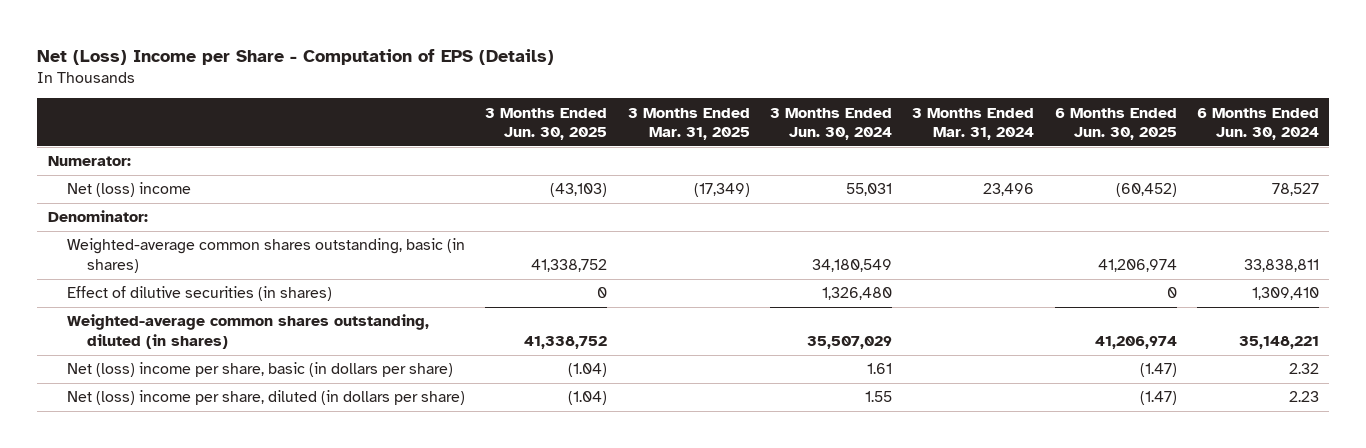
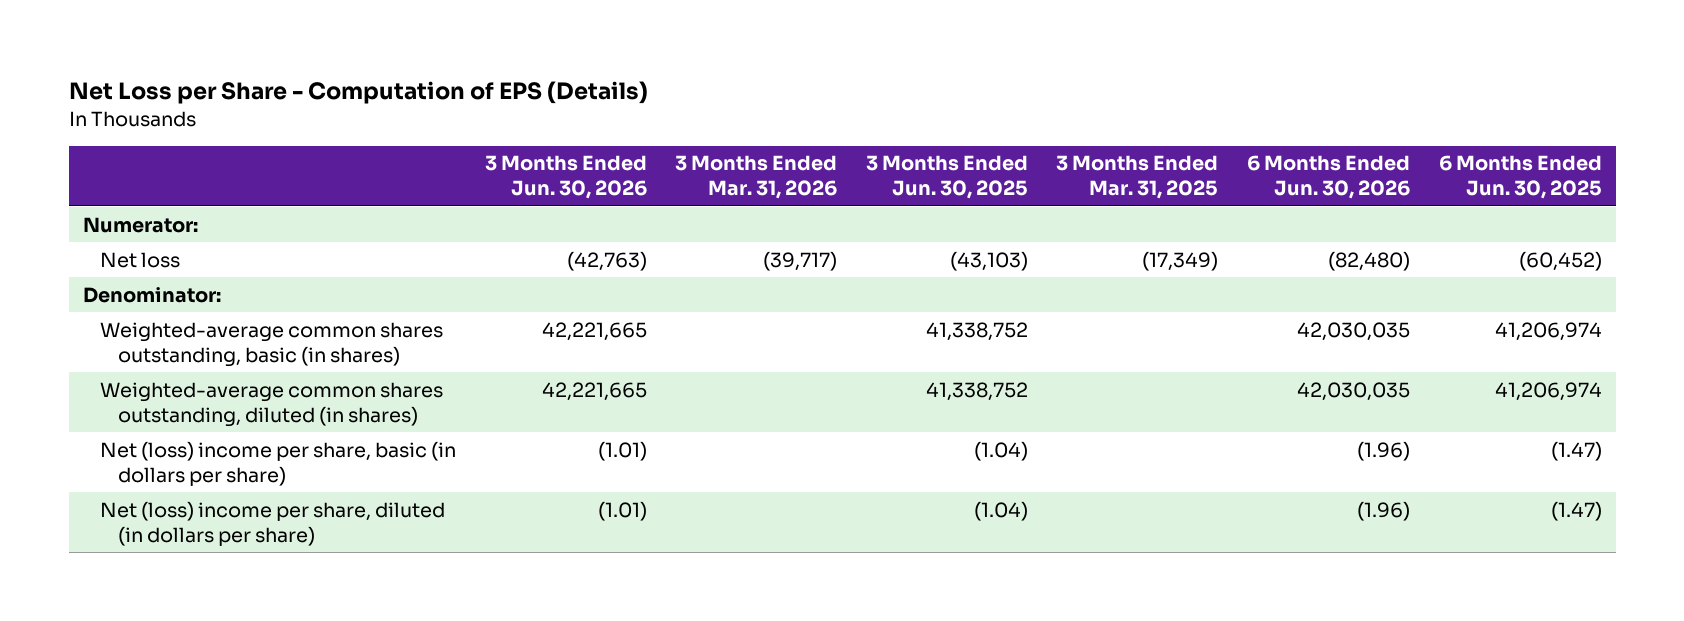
[37,48,555,65] Net (Loss) Income per Share - Computation of EPS (Details) -> [68,81,648,105] Net Loss per Share - Computation of EPS (Details)
[769,107,892,140] 3 Months Ended Jun. 30, 2024 -> none
[912,107,1035,140] 3 Months Ended Mar. 31, 2024 -> none
[1196,107,1319,140] 6 Months Ended Jun. 30, 2024 -> none
none -> [484,155,647,200] 3 Months Ended Jun. 30, 2026
none -> [675,155,838,200] 3 Months Ended Mar. 31, 2026
none -> [1247,155,1411,200] 6 Months Ended Jun. 30, 2026
[67,182,192,198] Net (loss) income -> [100,251,181,268] Net loss
[67,286,333,302] Effect of dilutive securities (in shares) -> none

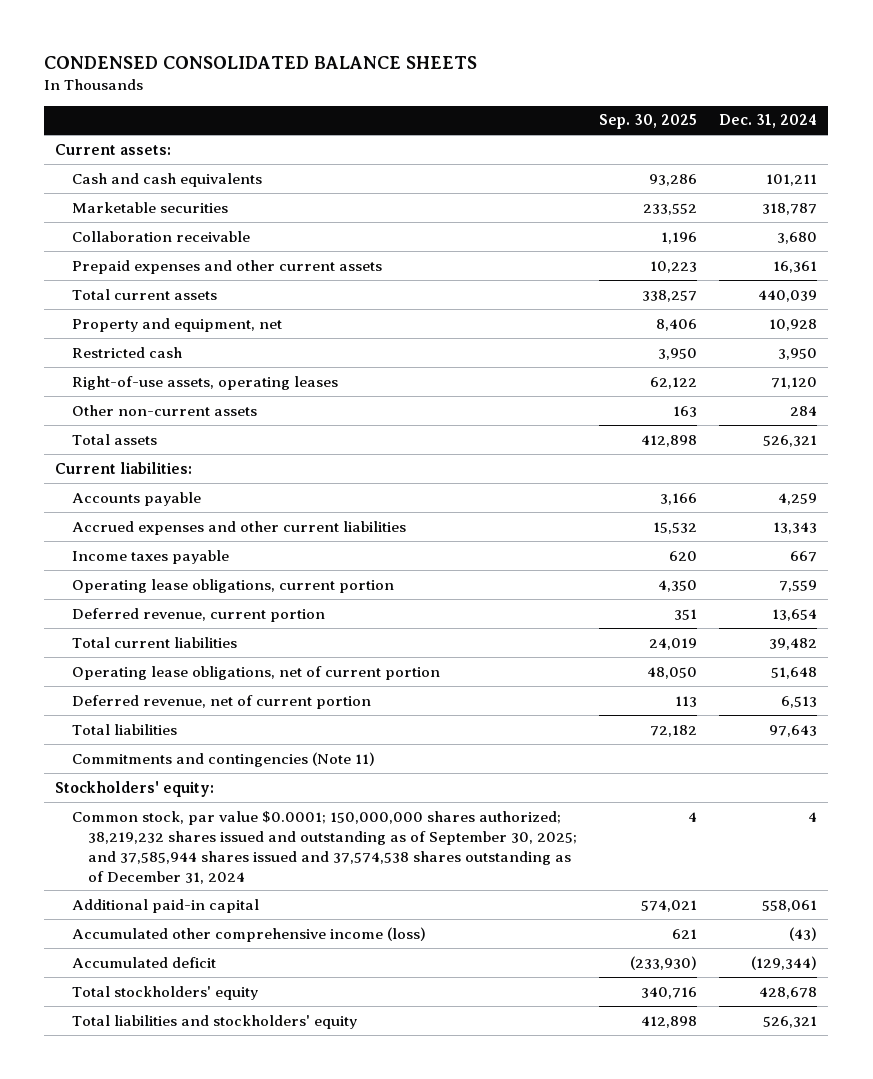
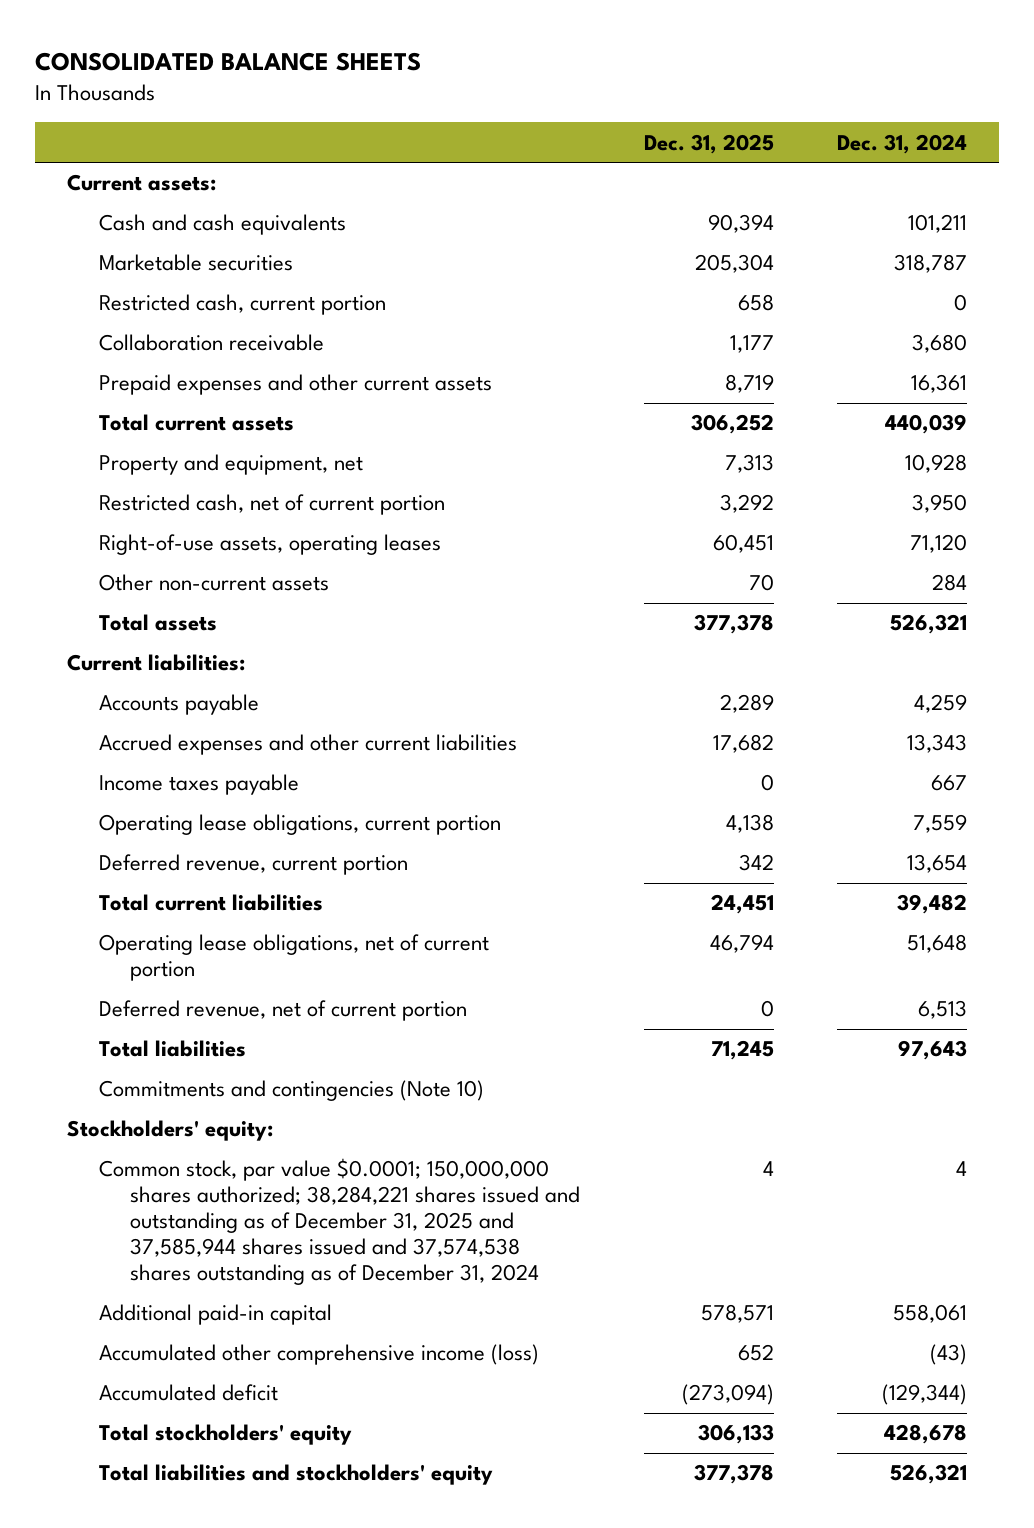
[44,55,478,69] CONDENSED CONSOLIDATED BALANCE SHEETS -> [35,51,422,71] CONSOLIDATED BALANCE SHEETS
[599,114,698,130] Sep. 30, 2025 -> none
none -> [643,133,774,154] Dec. 31, 2025
none -> [98,294,386,316] Restricted cash, current portion
[71,346,182,358] Restricted cash -> [98,494,445,516] Restricted cash, net of current portion
[71,751,375,767] Commitments and contingencies (Note 11) -> [98,1080,484,1102] Commitments and contingencies (Note 10)
[71,810,578,884] Common stock, par value $0.0001; 150,000,000 shares authorized; 38,219,232 shares issued and outstanding as of September 30, 2025; and 37,585,944 shares issued and 37,574,538 shares outstanding as of December 31, 2024 -> [98,1158,581,1286] Common stock, par value $0.0001; 150,000,000 shares authorized; 38,284,221 shares issued and outstanding as of December 31, 2025 and 37,585,944 shares issued and 37,574,538 shares outstanding as of December 31, 2024

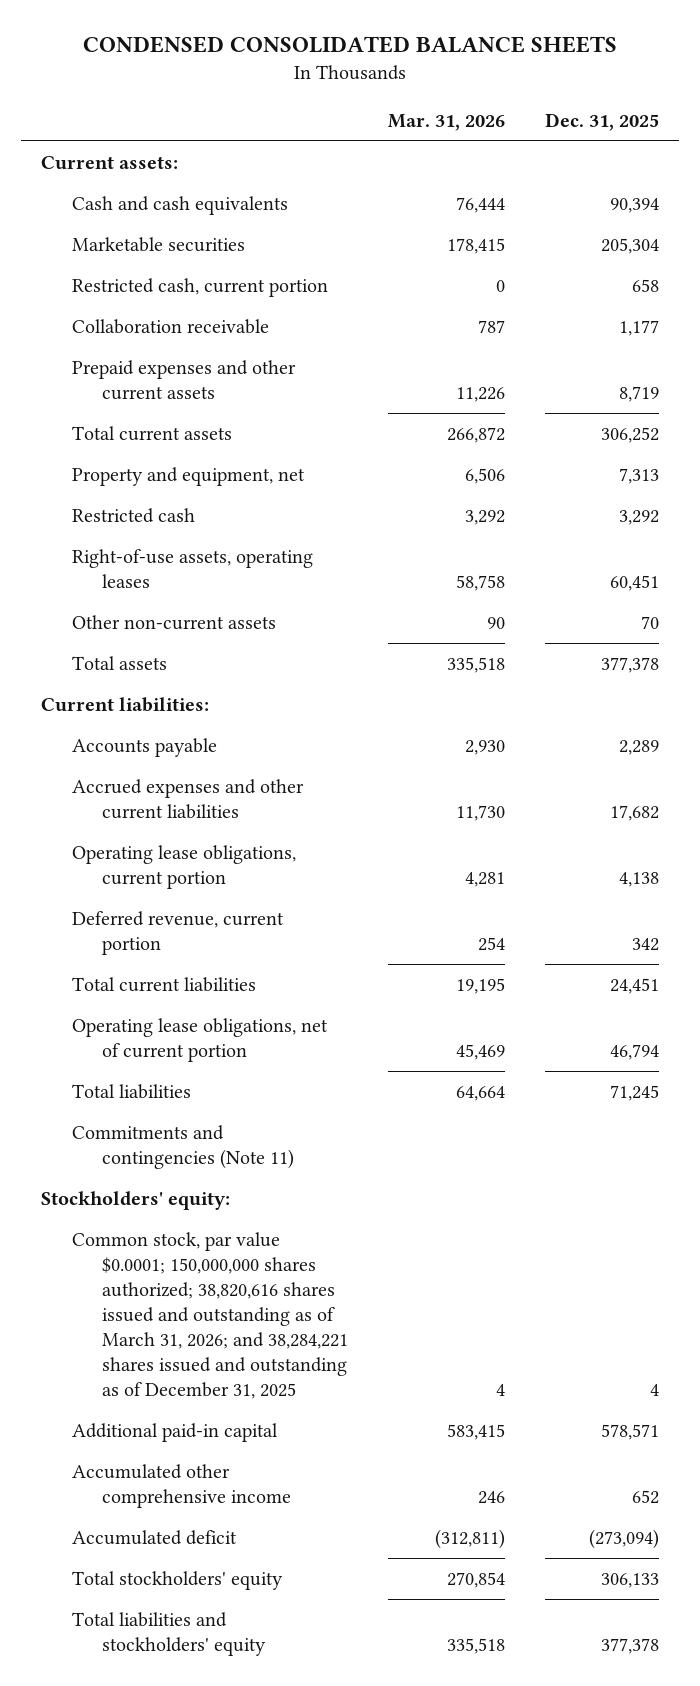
[35,51,422,71] CONSOLIDATED BALANCE SHEETS -> [83,36,618,54] CONDENSED CONSOLIDATED BALANCE SHEETS
[837,133,968,154] Dec. 31, 2024 -> none
none -> [388,113,506,131] Mar. 31, 2026
[98,494,445,516] Restricted cash, net of current portion -> [71,508,195,524] Restricted cash
[98,774,299,796] Income taxes payable -> none
[98,1000,467,1022] Deferred revenue, net of current portion -> none
[98,1080,484,1102] Commitments and contingencies (Note 10) -> [71,1125,295,1170] Commitments and contingencies (Note 11)
[98,1158,581,1286] Common stock, par value $0.0001; 150,000,000 shares authorized; 38,284,221 shares issued and outstanding as of December 31, 2025 and 37,585,944 shares issued and 37,574,538 shares outstanding as of December 31, 2024 -> [71,1232,349,1400] Common stock, par value $0.0001; 150,000,000 shares authorized; 38,820,616 shares issued and outstanding as of March 31, 2026; and 38,284,221 shares issued and outstanding as of December 31, 2025
[98,1344,539,1366] Accumulated other comprehensive income (loss) -> [71,1464,292,1509] Accumulated other comprehensive income

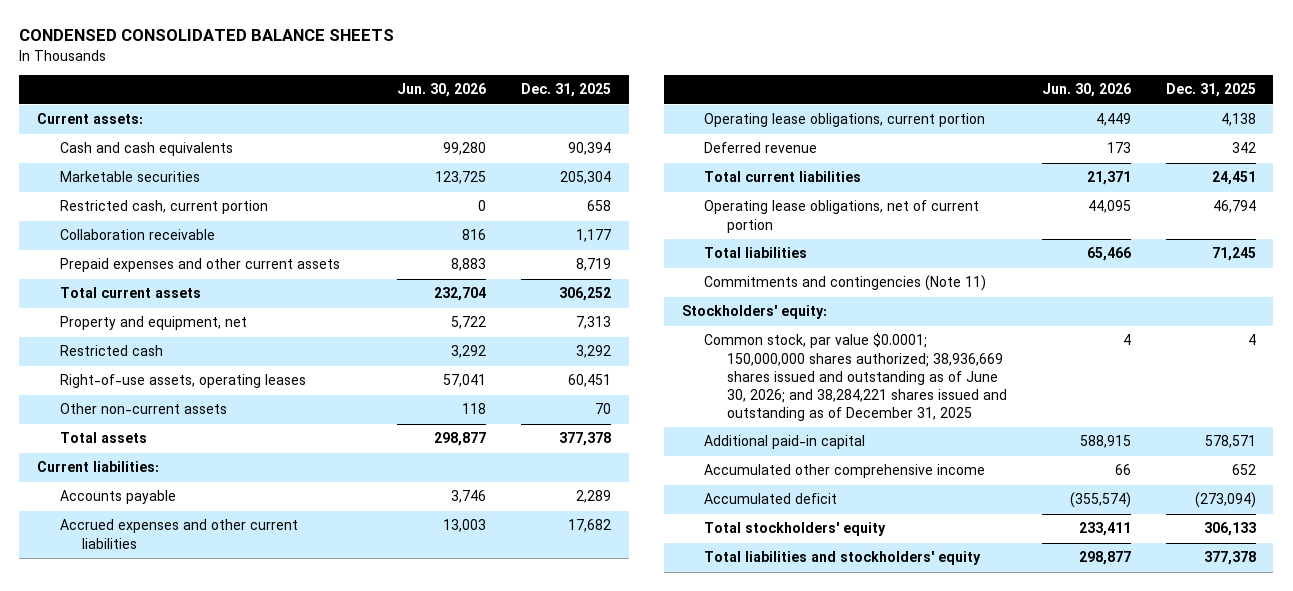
[388,113,506,131] Mar. 31, 2026 -> none
none -> [397,83,487,98] Jun. 30, 2026
[71,911,284,956] Deferred revenue, current portion -> [704,142,818,154] Deferred revenue
[71,1232,349,1400] Common stock, par value $0.0001; 150,000,000 shares authorized; 38,820,616 shares issued and outstanding as of March 31, 2026; and 38,284,221 shares issued and outstanding as of December 31, 2025 -> [704,333,1007,421] Common stock, par value $0.0001; 150,000,000 shares authorized; 38,936,669 shares issued and outstanding as of June 30, 2026; and 38,284,221 shares issued and outstanding as of December 31, 2025

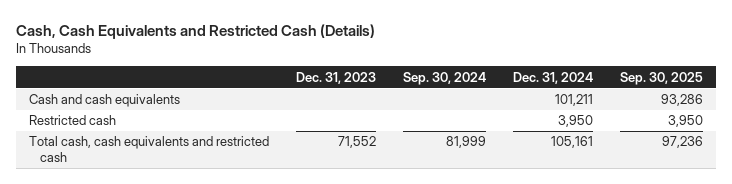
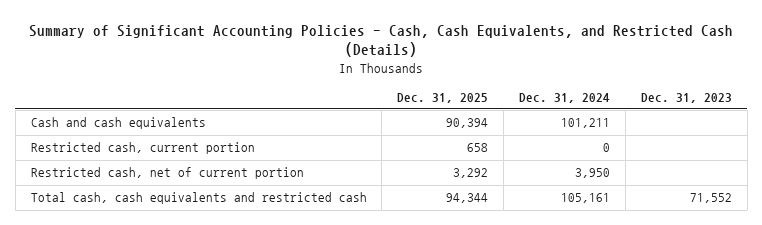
[16,23,376,39] Cash, Cash Equivalents and Restricted Cash (Details) -> [29,24,734,58] Summary of Significant Accounting Policies - Cash, Cash Equivalents, and Restricted Cash (Details)
[403,71,487,85] Sep. 30, 2024 -> none
[619,71,703,85] Sep. 30, 2025 -> none
none -> [397,92,489,103] Dec. 31, 2025
none -> [30,142,255,155] Restricted cash, current portion
[29,115,117,126] Restricted cash -> [30,167,304,180] Restricted cash, net of current portion

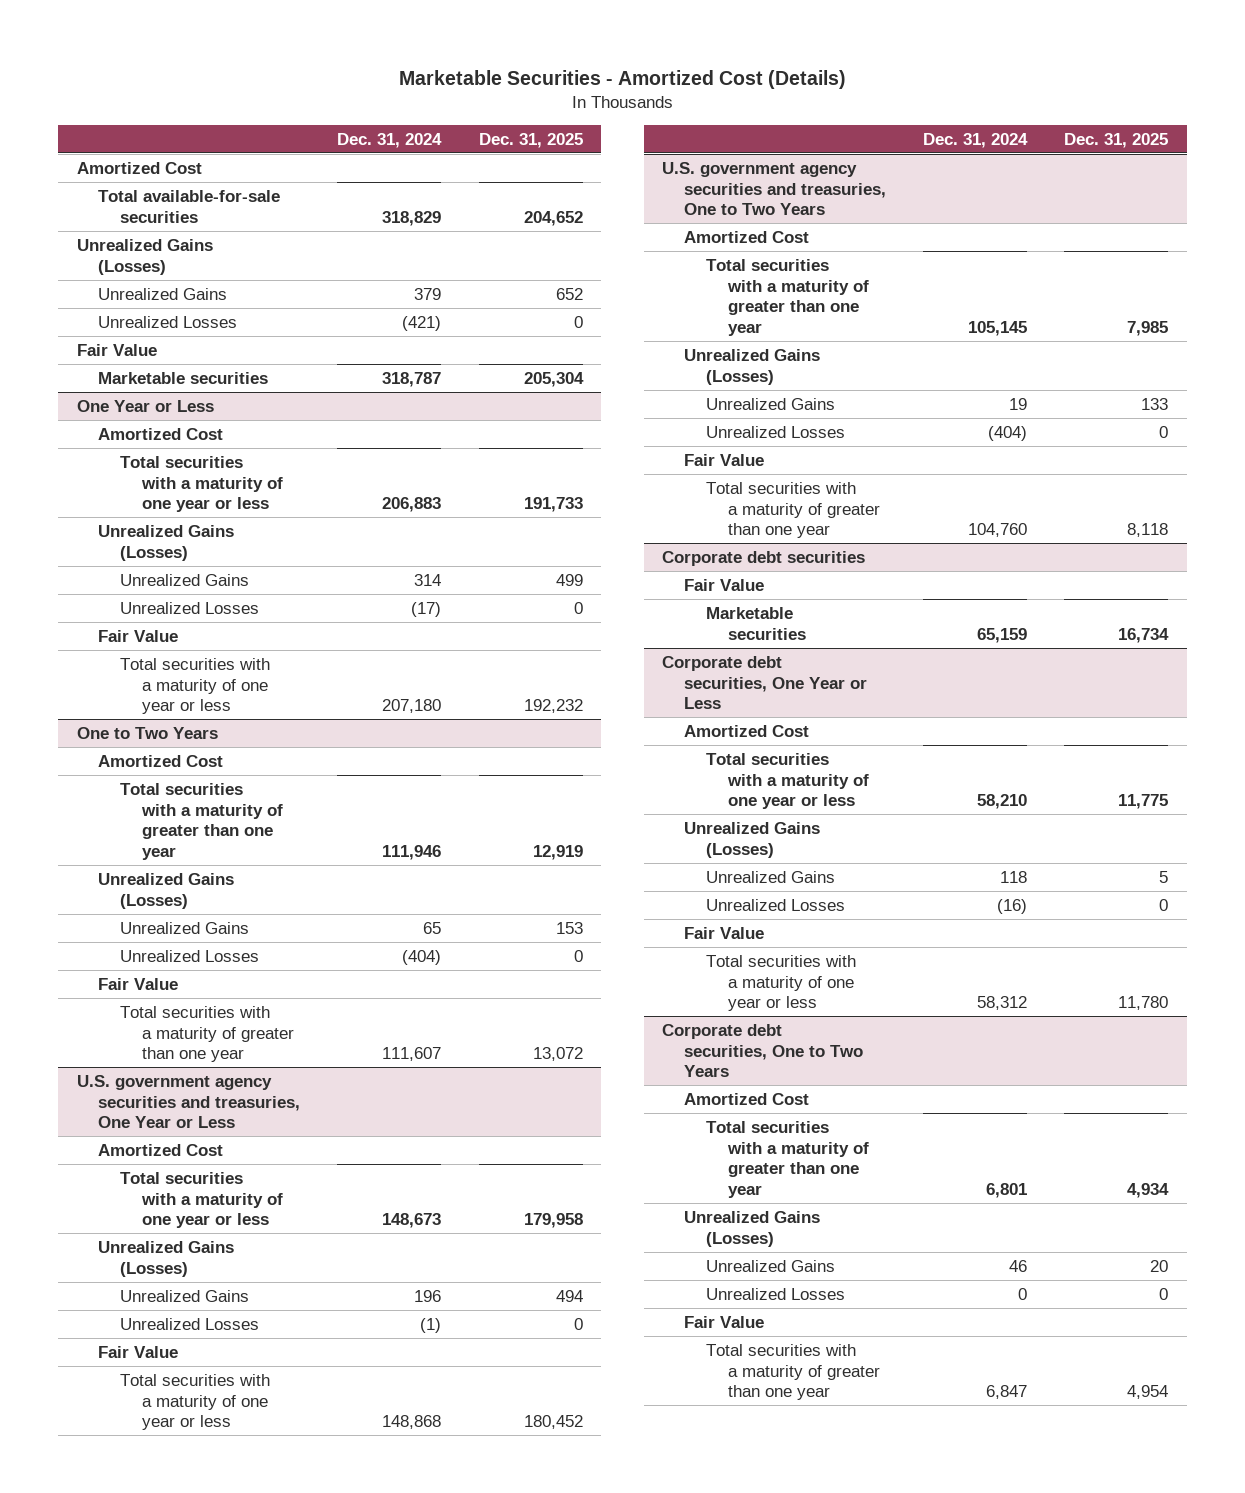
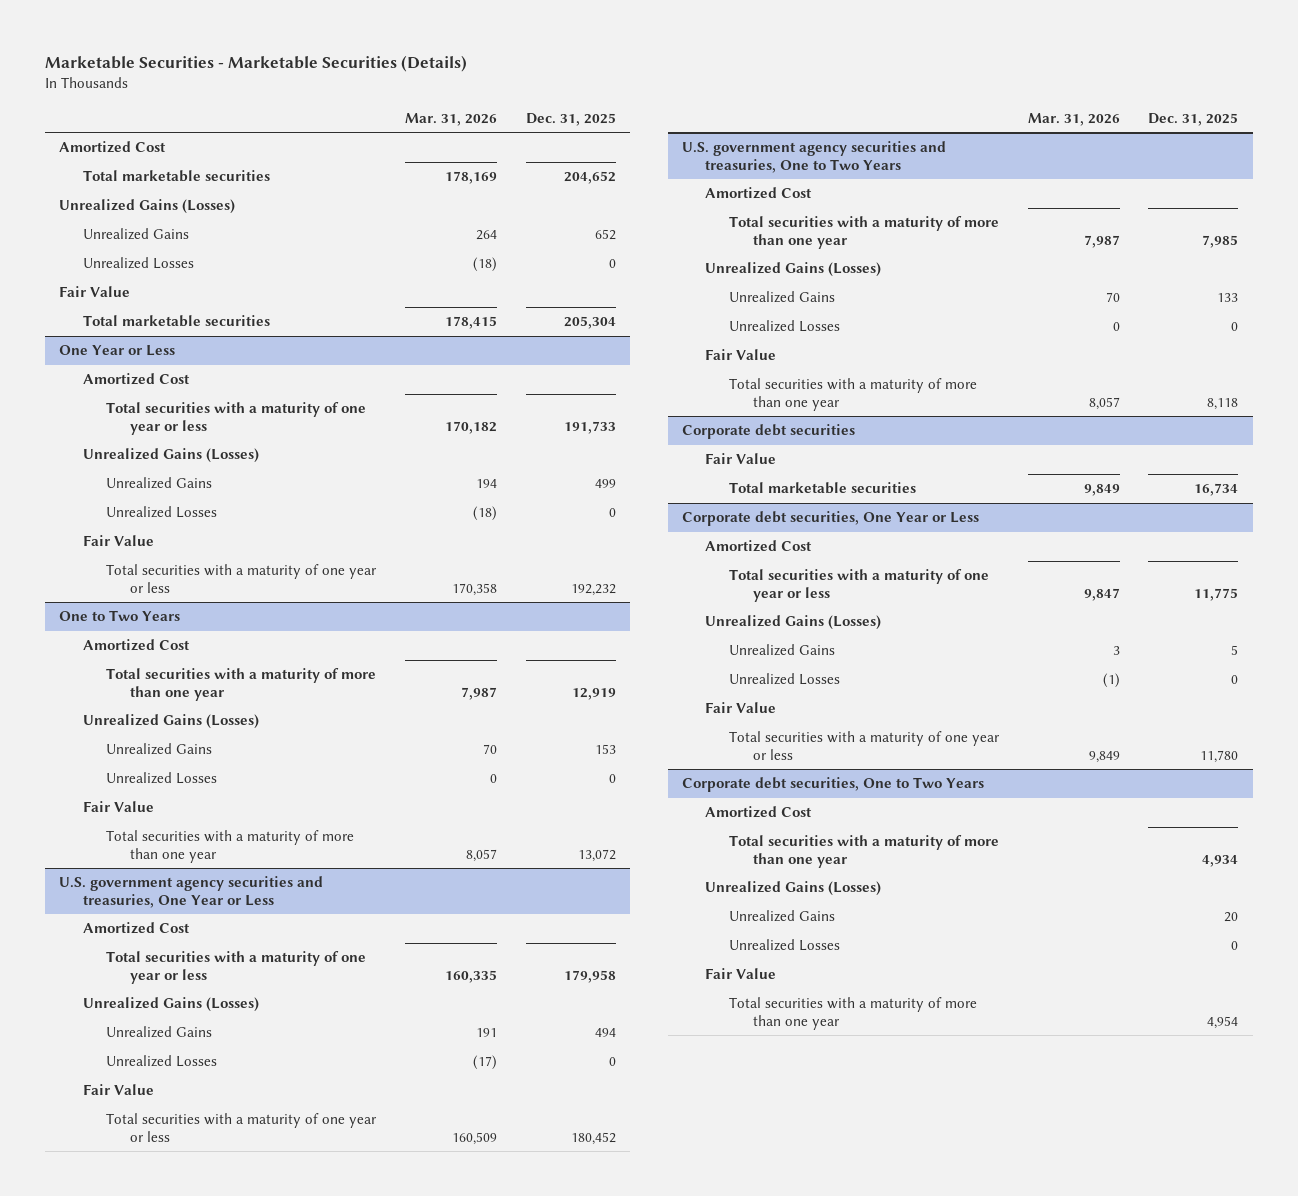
[398,69,846,89] Marketable Securities - Amortized Cost (Details) -> [44,55,467,73] Marketable Securities - Marketable Securities (Details)
[337,132,443,148] Dec. 31, 2024 -> none
none -> [405,112,498,126] Mar. 31, 2026
[98,189,281,223] Total available-for-sale securities -> [82,170,270,183] Total marketable securities
[98,371,269,384] Marketable securities -> [82,315,270,328] Total marketable securities
[119,782,283,860] Total securities with a maturity of greater than one year -> [106,668,377,701] Total securities with a maturity of more than one year
[119,1005,294,1063] Total securities with a maturity of greater than one year -> [106,830,355,863] Total securities with a maturity of more than one year
[705,258,869,336] Total securities with a maturity of greater than one year -> [729,216,1000,249] Total securities with a maturity of more than one year
[705,481,880,539] Total securities with a maturity of greater than one year -> [729,378,978,411] Total securities with a maturity of more than one year
[705,606,806,640] Marketable securities -> [729,482,917,495] Total marketable securities
[705,1120,869,1198] Total securities with a maturity of greater than one year -> [729,835,1000,868] Total securities with a maturity of more than one year
[705,1343,880,1401] Total securities with a maturity of greater than one year -> [729,997,978,1030] Total securities with a maturity of more than one year

